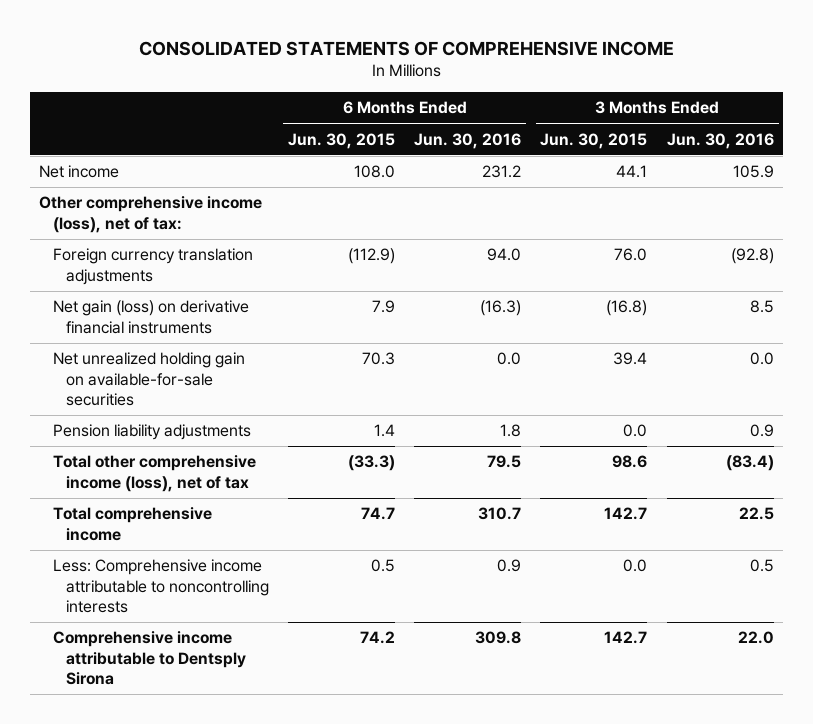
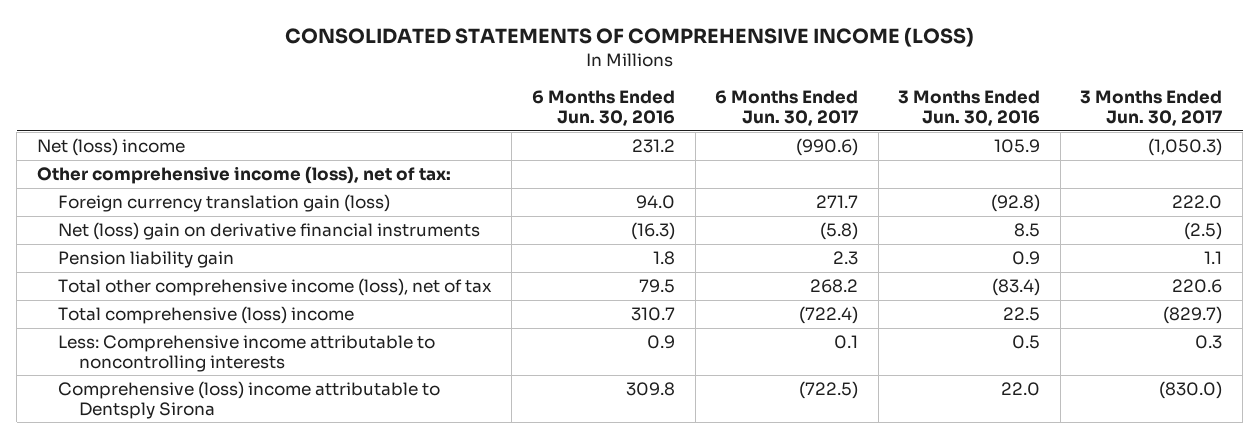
[138,40,674,56] CONSOLIDATED STATEMENTS OF COMPREHENSIVE INCOME -> [284,27,974,48] CONSOLIDATED STATEMENTS OF COMPREHENSIVE INCOME (LOSS)
[288,132,396,149] Jun. 30, 2015 -> none
[540,132,648,149] Jun. 30, 2015 -> none
none -> [715,90,859,126] 6 Months Ended Jun. 30, 2017
none -> [1080,90,1223,126] 3 Months Ended Jun. 30, 2017
[39,165,120,179] Net income -> [36,138,185,157] Net (loss) income
[52,352,245,406] Net unrealized holding gain on available-for-sale securities -> none
[52,248,253,285] Foreign currency translation adjustments -> [57,194,390,213] Foreign currency translation gain (loss)
[52,300,249,334] Net gain (loss) on derivative financial instruments -> [57,222,480,241] Net (loss) gain on derivative financial instruments
[52,424,251,441] Pension liability adjustments -> [57,251,234,269] Pension liability gain
[52,507,212,541] Total comprehensive income -> [57,306,354,325] Total comprehensive (loss) income
[52,631,246,685] Comprehensive income attributable to Dentsply Sirona -> [57,381,440,419] Comprehensive (loss) income attributable to Dentsply Sirona

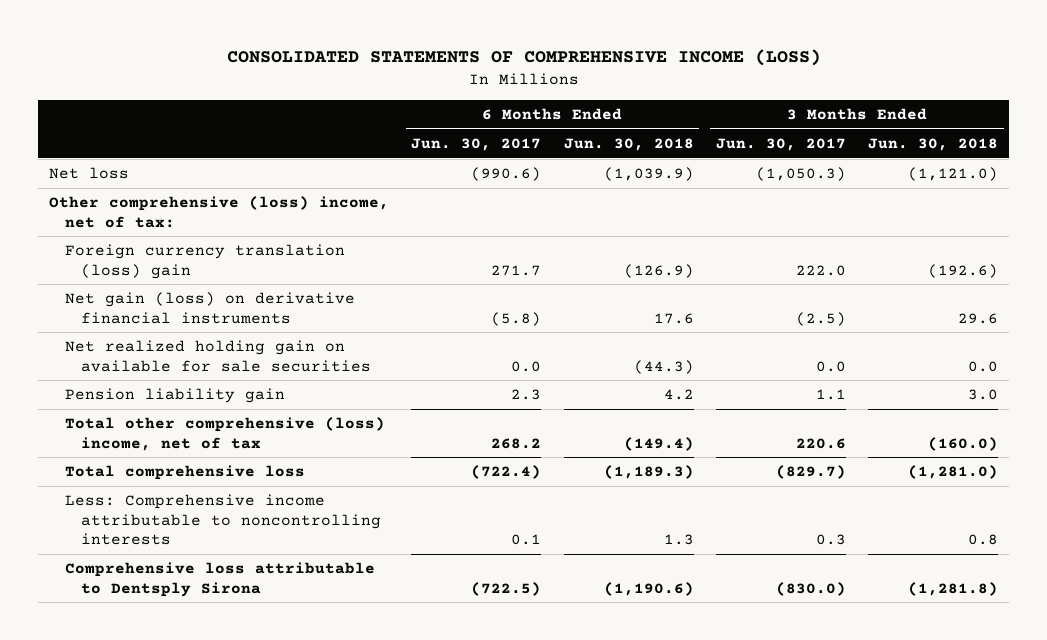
[532,90,676,126] 6 Months Ended Jun. 30, 2016 -> none
[898,90,1041,126] 3 Months Ended Jun. 30, 2016 -> none
none -> [563,138,694,152] Jun. 30, 2018
none -> [868,138,999,152] Jun. 30, 2018
[36,138,185,157] Net (loss) income -> [48,167,129,180] Net loss
[36,166,451,185] Other comprehensive income (loss), net of tax: -> [48,196,389,228] Other comprehensive (loss) income, net of tax:
[57,194,390,213] Foreign currency translation gain (loss) -> [64,244,345,279] Foreign currency translation (loss) gain
[57,222,480,241] Net (loss) gain on derivative financial instruments -> [64,292,355,324] Net gain (loss) on derivative financial instruments
none -> [64,340,372,372] Net realized holding gain on available for sale securities
[57,278,492,297] Total other comprehensive income (loss), net of tax -> [64,417,385,451] Total other comprehensive (loss) income, net of tax
[57,306,354,325] Total comprehensive (loss) income -> [64,465,305,481] Total comprehensive loss
[57,381,440,419] Comprehensive (loss) income attributable to Dentsply Sirona -> [64,562,375,597] Comprehensive loss attributable to Dentsply Sirona

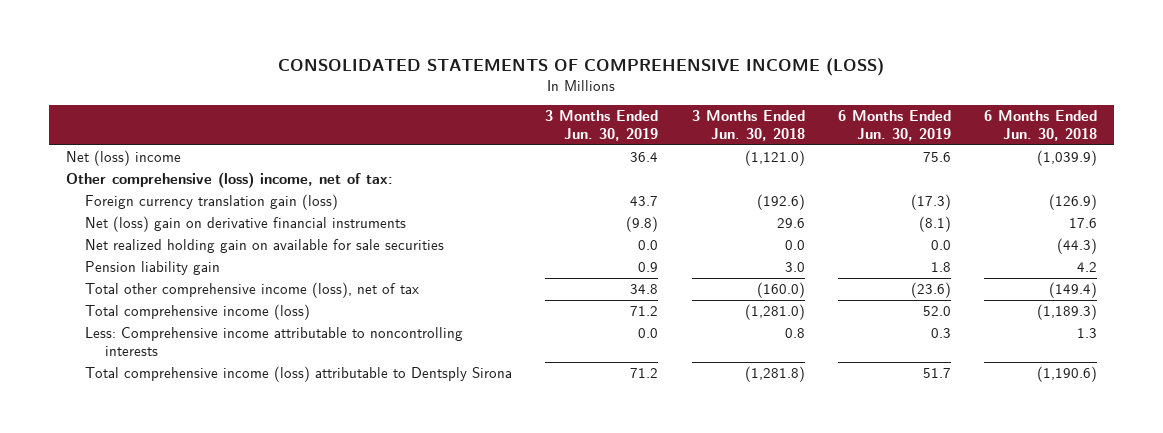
[411,138,542,152] Jun. 30, 2017 -> none
[715,138,846,152] Jun. 30, 2017 -> none
none -> [545,110,659,141] 3 Months Ended Jun. 30, 2019
none -> [838,110,952,141] 6 Months Ended Jun. 30, 2019
[48,167,129,180] Net loss -> [65,150,181,167] Net (loss) income
[64,244,345,279] Foreign currency translation (loss) gain -> [85,194,339,211] Foreign currency translation gain (loss)
[64,292,355,324] Net gain (loss) on derivative financial instruments -> [85,216,407,233] Net (loss) gain on derivative financial instruments
[64,417,385,451] Total other comprehensive (loss) income, net of tax -> [85,282,420,299] Total other comprehensive income (loss), net of tax
[64,465,305,481] Total comprehensive loss -> [85,304,311,321] Total comprehensive income (loss)
[64,562,375,597] Comprehensive loss attributable to Dentsply Sirona -> [85,366,513,383] Total comprehensive income (loss) attributable to Dentsply Sirona

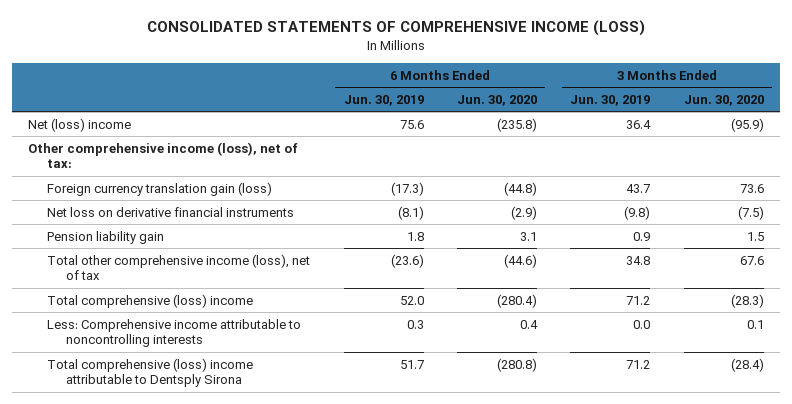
[691,110,805,141] 3 Months Ended Jun. 30, 2018 -> none
[984,110,1098,141] 6 Months Ended Jun. 30, 2018 -> none
none -> [456,94,537,106] Jun. 30, 2020
none -> [683,94,764,106] Jun. 30, 2020
[65,172,393,189] Other comprehensive (loss) income, net of tax: -> [28,141,299,169] Other comprehensive income (loss), net of tax:
[85,239,445,254] Net realized holding gain on available for sale securities -> none
[85,216,407,233] Net (loss) gain on derivative financial instruments -> [47,206,295,217] Net loss on derivative financial instruments
[85,304,311,321] Total comprehensive income (loss) -> [47,293,254,308] Total comprehensive (loss) income
[85,366,513,383] Total comprehensive income (loss) attributable to Dentsply Sirona -> [47,357,254,388] Total comprehensive (loss) income attributable to Dentsply Sirona

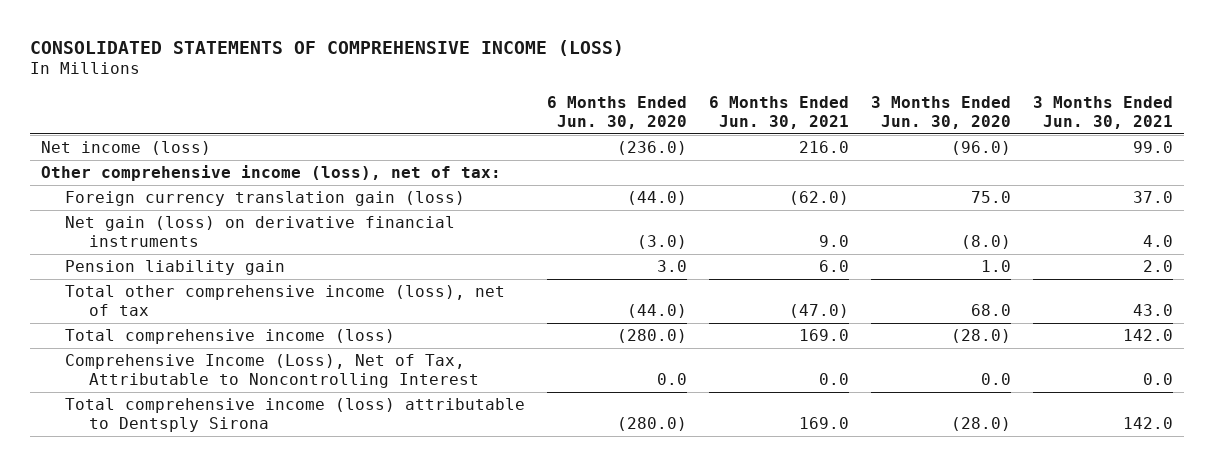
[343,94,424,106] Jun. 30, 2019 -> none
[570,94,651,106] Jun. 30, 2019 -> none
none -> [708,95,849,129] 6 Months Ended Jun. 30, 2021
none -> [1032,95,1173,129] 3 Months Ended Jun. 30, 2021
[28,117,132,132] Net (loss) income -> [40,141,211,156] Net income (loss)
[496,117,537,132] (235.8) -> [616,141,687,156] (236.0)
[730,117,764,132] (95.9) -> [950,141,1011,156] (96.0)
[503,181,537,196] (44.8) -> [626,191,687,206] (44.0)
[739,183,764,193] 73.6 -> [970,191,1011,204] 75.0
[47,206,295,217] Net loss on derivative financial instruments -> [64,216,455,248] Net gain (loss) on derivative financial instruments
[510,205,537,220] (2.9) -> [636,235,687,250] (3.0)
[737,205,764,220] (7.5) -> [960,235,1011,250] (8.0)
[519,231,537,241] 3.1 -> [656,260,687,273] 3.0
[746,231,764,241] 1.5 -> [980,260,1011,273] 1.0
[503,253,537,268] (44.6) -> [626,304,687,319] (44.0)
[739,255,764,265] 67.6 -> [970,304,1011,317] 68.0
[47,293,254,308] Total comprehensive (loss) income -> [64,329,395,345] Total comprehensive income (loss)
[496,293,537,308] (280.4) -> [616,329,687,344] (280.0)
[730,293,764,308] (28.3) -> [950,329,1011,344] (28.0)
[47,318,302,348] Less: Comprehensive income attributable to noncontrolling interests -> [64,354,479,389] Comprehensive Income (Loss), Net of Tax, Attributable to Noncontrolling Interest
[519,319,538,329] 0.4 -> [656,373,687,386] 0.0
[746,319,764,329] 0.1 -> [980,373,1011,386] 0.0
[47,357,254,388] Total comprehensive (loss) income attributable to Dentsply Sirona -> [64,398,525,433] Total comprehensive income (loss) attributable to Dentsply Sirona
[496,357,537,372] (280.8) -> [616,417,687,432] (280.0)
[730,357,764,372] (28.4) -> [950,417,1011,432] (28.0)

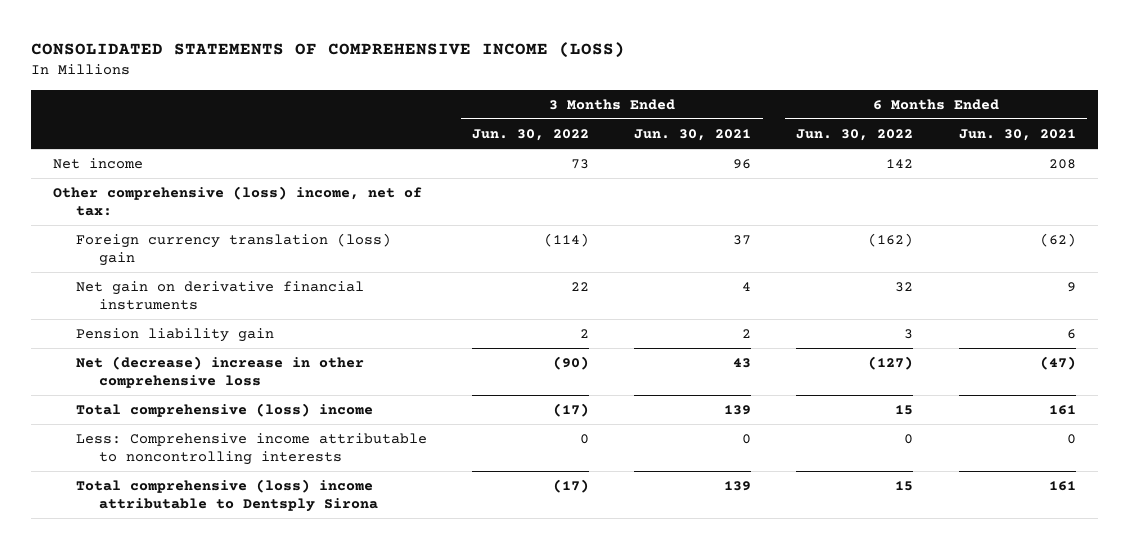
[546,95,687,129] 6 Months Ended Jun. 30, 2020 -> none
[870,95,1011,129] 3 Months Ended Jun. 30, 2020 -> none
none -> [472,128,590,141] Jun. 30, 2022
none -> [796,128,914,141] Jun. 30, 2022
[40,141,211,156] Net income (loss) -> [53,158,144,170] Net income
[798,141,849,154] 216.0 -> [1048,159,1076,170] 208
[1132,141,1173,154] 99.0 -> [733,159,752,170] 96
[40,165,501,182] Other comprehensive income (loss), net of tax: -> [53,186,423,216] Other comprehensive (loss) income, net of tax:
[64,191,465,207] Foreign currency translation gain (loss) -> [76,233,392,266] Foreign currency translation (loss) gain
[788,191,849,206] (62.0) -> [1039,233,1076,248] (62)
[1132,191,1173,204] 37.0 -> [733,235,752,246] 37
[64,216,455,248] Net gain (loss) on derivative financial instruments -> [76,281,365,310] Net gain on derivative financial instruments
[818,235,849,248] 9.0 -> [1066,282,1076,293] 9
[1142,235,1173,248] 4.0 -> [742,282,752,292] 4
[818,260,849,273] 6.0 -> [1066,329,1076,340] 6
[1142,260,1173,273] 2.0 -> [742,329,752,339] 2
[64,285,505,317] Total other comprehensive income (loss), net of tax -> [76,356,365,388] Net (decrease) increase in other comprehensive loss
[788,304,849,319] (47.0) -> [1039,356,1076,371] (47)
[1132,304,1173,317] 43.0 -> [733,358,752,369] 43
[64,329,395,345] Total comprehensive income (loss) -> [76,403,374,418] Total comprehensive (loss) income
[798,329,849,342] 169.0 -> [1048,405,1076,416] 161
[1122,329,1173,342] 142.0 -> [724,405,752,416] 139
[64,354,479,389] Comprehensive Income (Loss), Net of Tax, Attributable to Noncontrolling Interest -> [76,433,428,465] Less: Comprehensive income attributable to noncontrolling interests
[818,373,849,386] 0.0 -> [1066,434,1076,445] 0
[1142,373,1173,386] 0.0 -> [742,434,752,445] 0
[64,398,525,433] Total comprehensive income (loss) attributable to Dentsply Sirona -> [76,479,378,512] Total comprehensive (loss) income attributable to Dentsply Sirona
[798,417,849,430] 169.0 -> [1048,481,1076,492] 161
[1122,417,1173,430] 142.0 -> [724,481,752,492] 139

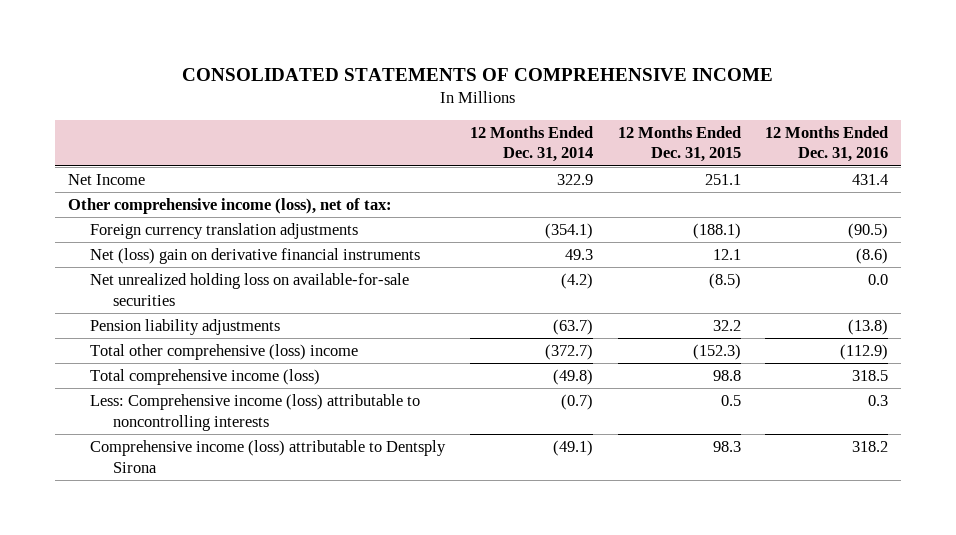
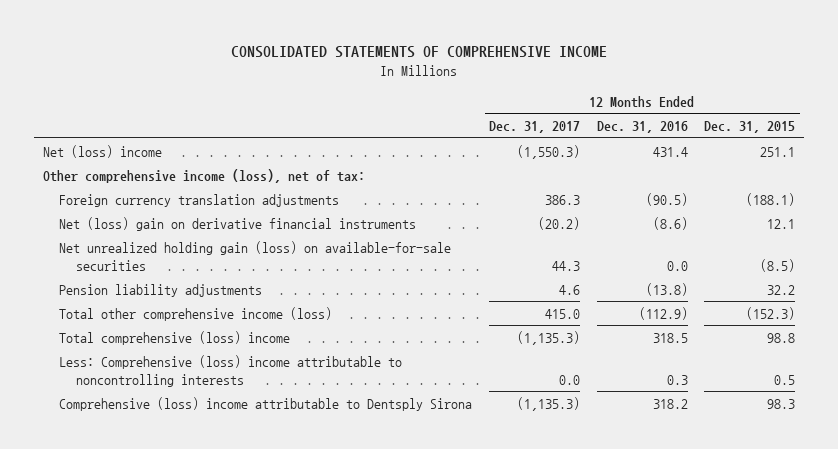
[470,125,594,163] 12 Months Ended Dec. 31, 2014 -> none
none -> [488,121,580,134] Dec. 31, 2017
[67,173,145,185] Net Income -> [42,144,162,158] Net (loss) income
[90,272,410,306] Net unrealized holding loss on available-for-sale securities -> [59,240,452,271] Net unrealized holding gain (loss) on available-for-sale securities
[90,343,359,360] Total other comprehensive (loss) income -> [59,306,333,321] Total other comprehensive income (loss)
[90,368,321,385] Total comprehensive income (loss) -> [59,330,291,345] Total comprehensive (loss) income
[90,393,421,431] Less: Comprehensive income (loss) attributable to noncontrolling interests -> [59,354,403,387] Less: Comprehensive (loss) income attributable to noncontrolling interests
[90,439,447,473] Comprehensive income (loss) attributable to Dentsply Sirona -> [59,396,473,411] Comprehensive (loss) income attributable to Dentsply Sirona

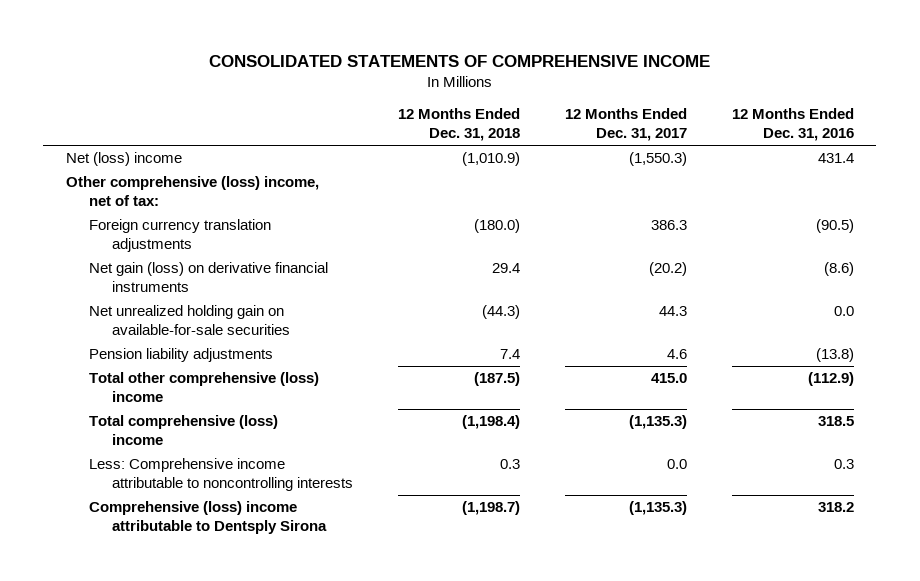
[704,121,796,134] Dec. 31, 2015 -> none
none -> [398,108,521,142] 12 Months Ended Dec. 31, 2018
[42,168,365,183] Other comprehensive income (loss), net of tax: -> [65,176,319,207] Other comprehensive (loss) income, net of tax:
[59,216,417,231] Net (loss) gain on derivative financial instruments -> [89,262,329,293] Net gain (loss) on derivative financial instruments
[59,240,452,271] Net unrealized holding gain (loss) on available-for-sale securities -> [89,305,291,336] Net unrealized holding gain on available-for-sale securities
[59,306,333,321] Total other comprehensive income (loss) -> [89,372,320,403] Total other comprehensive (loss) income
[59,354,403,387] Less: Comprehensive (loss) income attributable to noncontrolling interests -> [89,458,354,492] Less: Comprehensive income attributable to noncontrolling interests

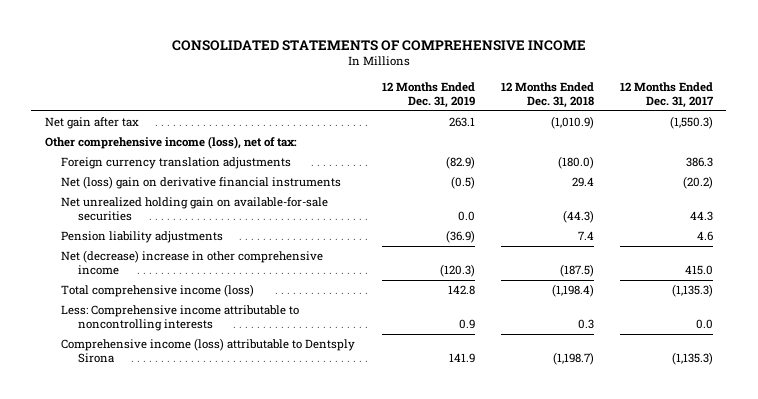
[731,108,854,142] 12 Months Ended Dec. 31, 2016 -> none
none -> [381,82,475,109] 12 Months Ended Dec. 31, 2019
[65,152,182,167] Net (loss) income -> [44,117,139,130] Net gain after tax
[65,176,319,207] Other comprehensive (loss) income, net of tax: -> [44,136,297,150] Other comprehensive income (loss), net of tax:
[89,262,329,293] Net gain (loss) on derivative financial instruments -> [61,176,342,190] Net (loss) gain on derivative financial instruments
[89,372,320,403] Total other comprehensive (loss) income -> [61,250,324,276] Net (decrease) increase in other comprehensive income
[89,415,279,446] Total comprehensive (loss) income -> [61,284,255,298] Total comprehensive income (loss)
[89,501,328,535] Comprehensive (loss) income attributable to Dentsply Sirona -> [61,338,356,364] Comprehensive income (loss) attributable to Dentsply Sirona

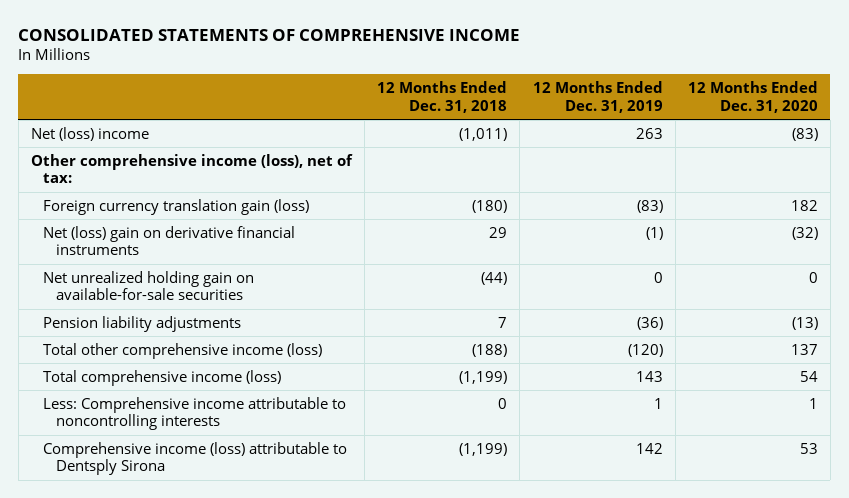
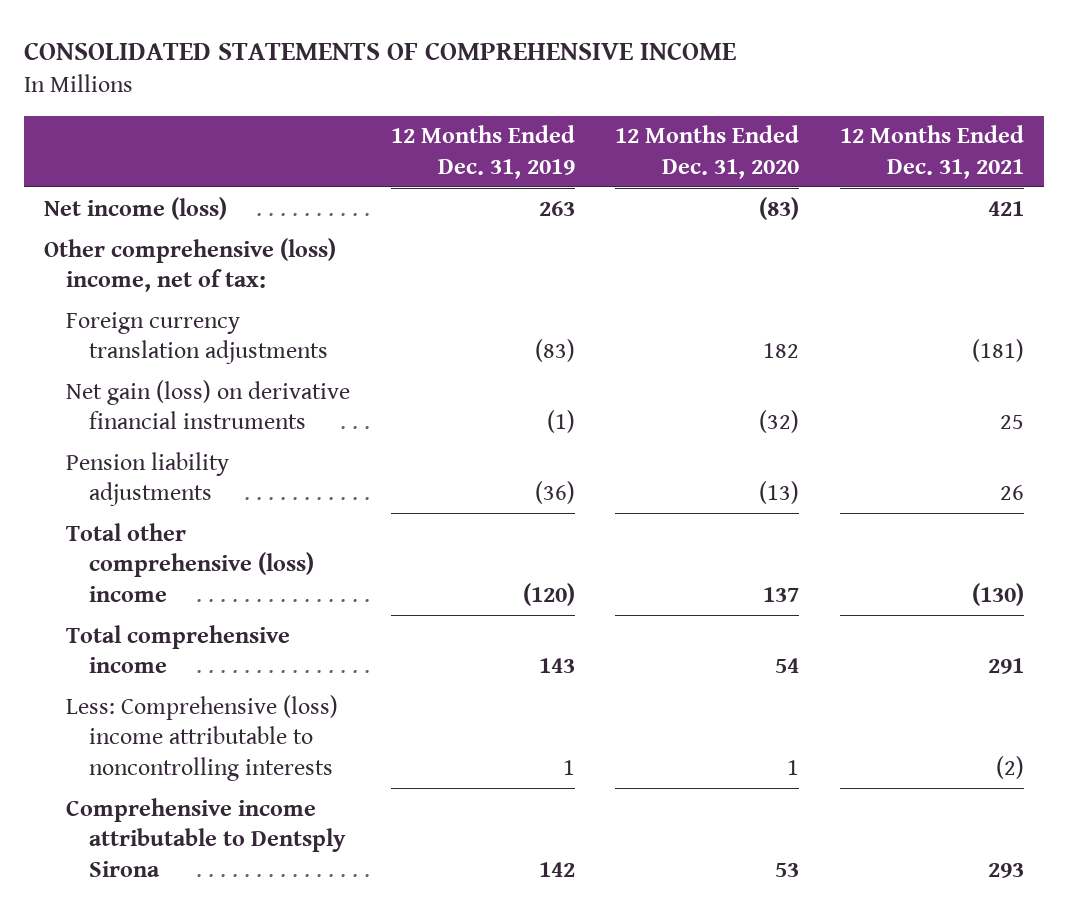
[377,80,508,113] 12 Months Ended Dec. 31, 2018 -> none
none -> [839,125,1024,179] 12 Months Ended Dec. 31, 2021
[43,270,255,301] Net unrealized holding gain on available-for-sale securities -> none
[31,126,150,141] Net (loss) income -> [43,196,227,220] Net income (loss)
[31,153,354,184] Other comprehensive income (loss), net of tax: -> [43,237,336,293] Other comprehensive (loss) income, net of tax:
[43,198,310,215] Foreign currency translation gain (loss) -> [66,311,328,365] Foreign currency translation adjustments
[43,225,296,256] Net (loss) gain on derivative financial instruments -> [66,379,351,430] Net gain (loss) on derivative financial instruments
[43,342,323,359] Total other comprehensive income (loss) -> [66,522,314,602] Total other comprehensive (loss) income
[43,369,282,386] Total comprehensive income (loss) -> [66,624,291,674] Total comprehensive income
[43,396,347,431] Less: Comprehensive income attributable to noncontrolling interests -> [66,694,339,781] Less: Comprehensive (loss) income attributable to noncontrolling interests
[43,441,348,476] Comprehensive income (loss) attributable to Dentsply Sirona -> [66,797,346,877] Comprehensive income attributable to Dentsply Sirona

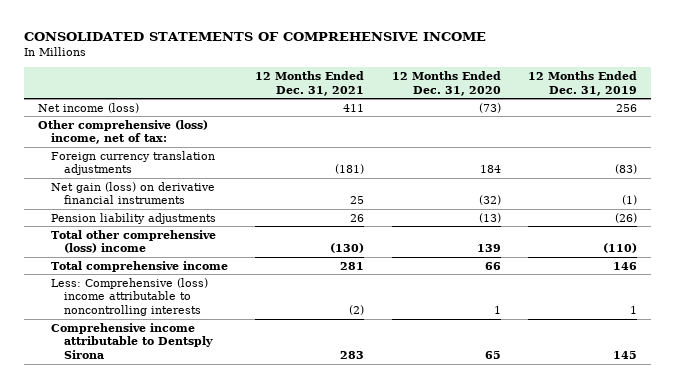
[538,200,575,216] 263 -> [615,103,637,112] 256
[759,196,800,220] (83) -> [478,102,501,113] (73)
[987,200,1024,216] 421 -> [343,103,365,112] 411
[763,343,800,359] 182 -> [479,165,501,174] 184
[534,481,575,505] (36) -> [614,212,637,223] (26)
[522,582,575,606] (120) -> [602,243,637,254] (110)
[763,586,800,602] 137 -> [476,244,501,253] 139
[538,658,575,674] 143 -> [612,261,637,270] 146
[775,658,800,674] 54 -> [484,261,501,270] 66
[987,658,1024,675] 291 -> [340,261,365,270] 281
[538,861,575,877] 142 -> [612,350,637,359] 145
[775,862,800,877] 53 -> [484,350,501,359] 65
[987,862,1024,878] 293 -> [340,350,365,359] 283

